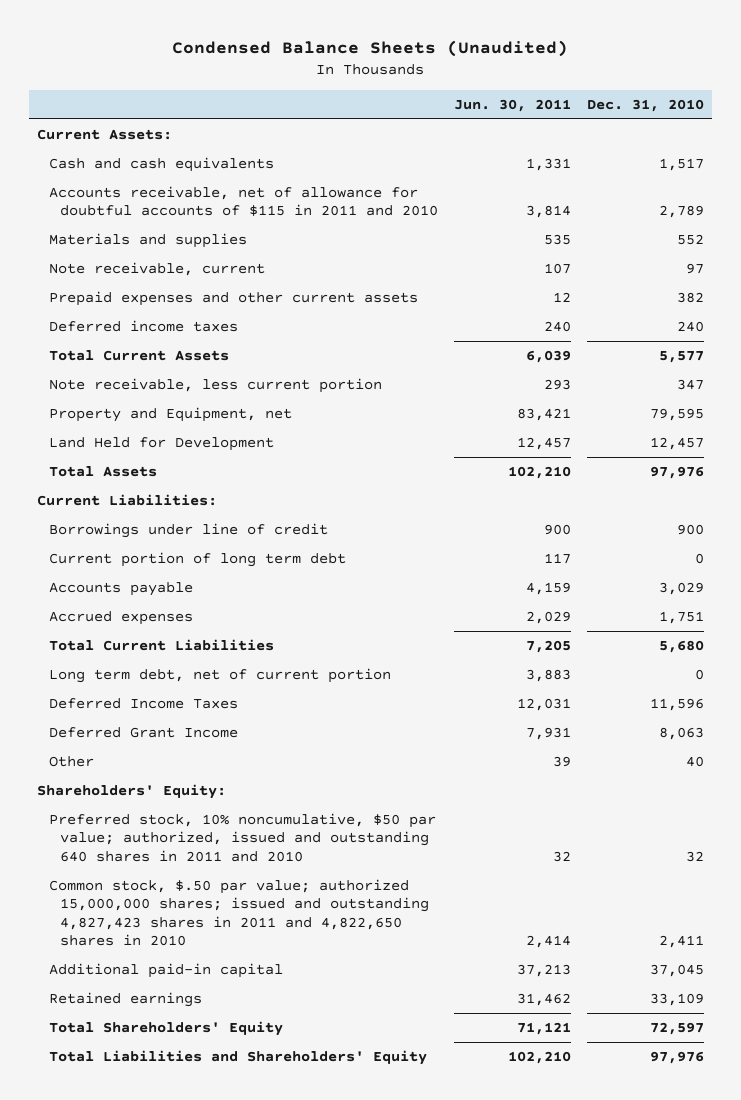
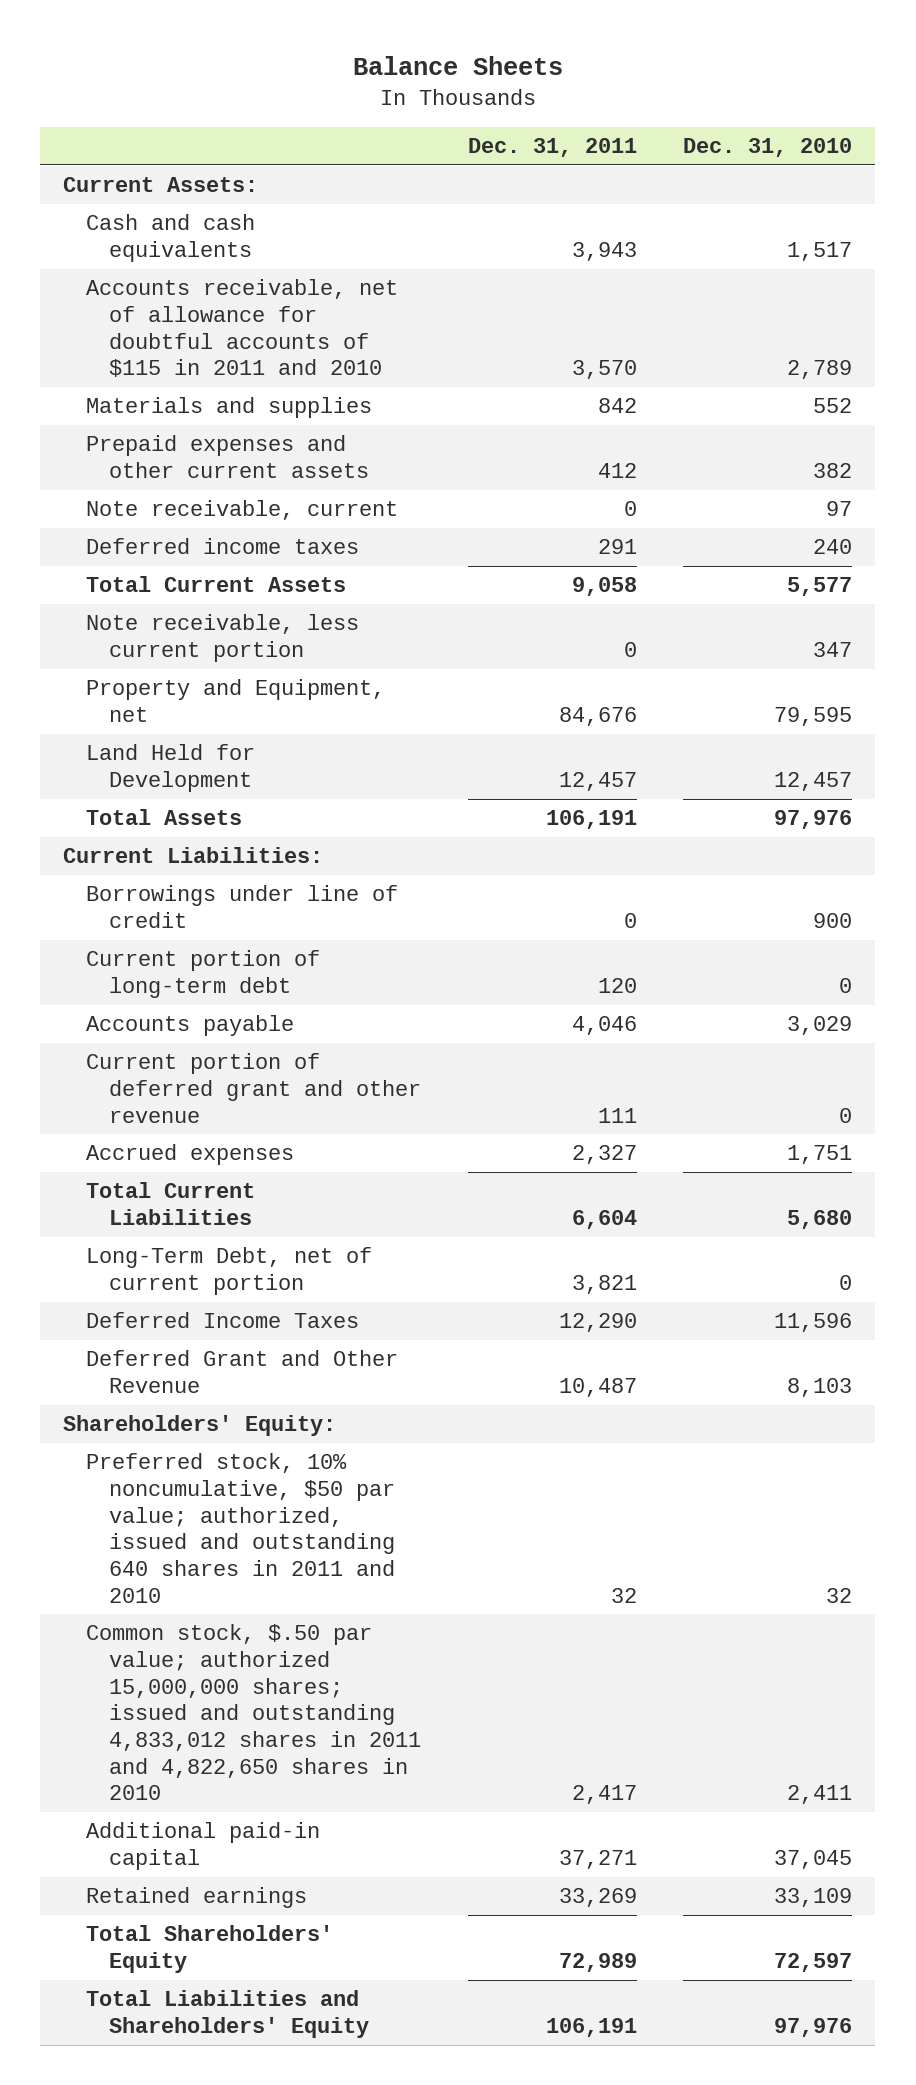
[172,40,569,58] Condensed Balance Sheets (Unaudited) -> [352,55,563,75] Balance Sheets
[454,98,572,112] Jun. 30, 2011 -> none
none -> [467,138,637,158] Dec. 31, 2011
[48,262,265,277] Note receivable, current -> [86,500,399,521] Note receivable, current
[48,552,346,568] Current portion of long term debt -> [86,950,321,999] Current portion of long-term debt
none -> [86,1053,422,1123] Current portion of deferred grant and other revenue
[48,668,391,684] Long term debt, net of current portion -> [86,1247,373,1296] Long-Term Debt, net of current portion
[48,727,238,739] Deferred Grant Income -> none
[48,756,94,768] Other -> none
none -> [86,1350,399,1394] Deferred Grant and Other Revenue
[48,879,430,946] Common stock, $.50 par value; authorized 15,000,000 shares; issued and outstanding 4,827,423 shares in 2011 and 4,822,650 shares in 2010 -> [86,1624,422,1801] Common stock, $.50 par value; authorized 15,000,000 shares; issued and outstanding 4,833,012 shares in 2011 and 4,822,650 shares in 2010

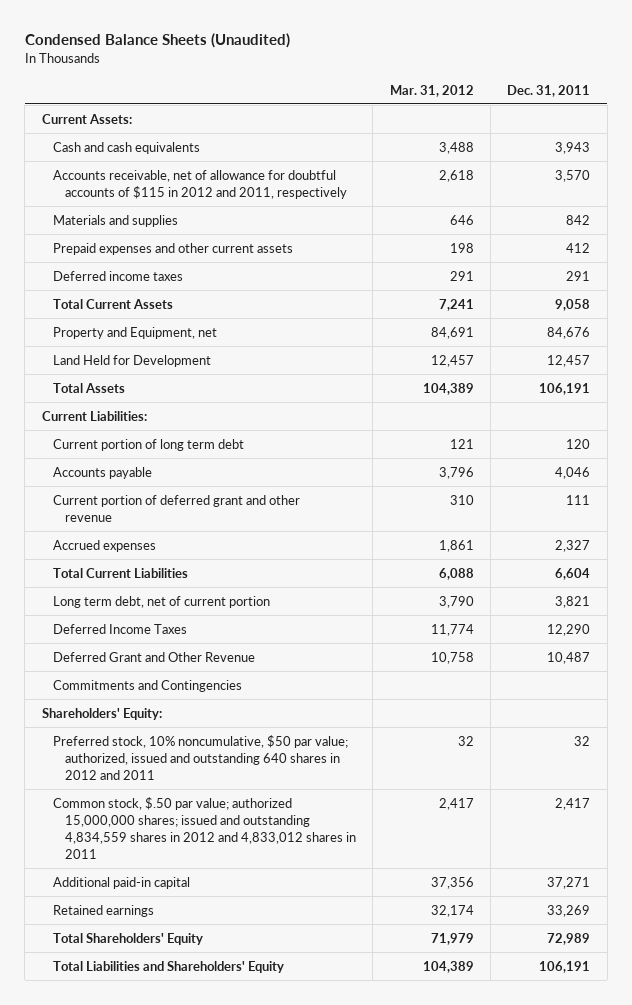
[352,55,563,75] Balance Sheets -> [24,33,290,49] Condensed Balance Sheets (Unaudited)
[683,138,853,158] Dec. 31, 2010 -> none
none -> [389,84,474,97] Mar. 31, 2012
[86,279,399,378] Accounts receivable, net of allowance for doubtful accounts of $115 in 2011 and 2010 -> [53,169,347,199] Accounts receivable, net of allowance for doubtful accounts of $115 in 2012 and 2011, respectively
[86,500,399,521] Note receivable, current -> none
[86,614,360,663] Note receivable, less current portion -> none
[86,885,399,929] Borrowings under line of credit -> none
[86,950,321,999] Current portion of long-term debt -> [53,438,245,451] Current portion of long term debt
[86,1247,373,1296] Long-Term Debt, net of current portion -> [53,595,271,608] Long term debt, net of current portion
none -> [53,679,243,692] Commitments and Contingencies
[86,1453,396,1603] Preferred stock, 10% noncumulative, $50 par value; authorized, issued and outstanding 640 shares in 2011 and 2010 -> [53,734,349,780] Preferred stock, 10% noncumulative, $50 par value; authorized, issued and outstanding 640 shares in 2012 and 2011
[86,1624,422,1801] Common stock, $.50 par value; authorized 15,000,000 shares; issued and outstanding 4,833,012 shares in 2011 and 4,822,650 shares in 2010 -> [53,796,356,859] Common stock, $.50 par value; authorized 15,000,000 shares; issued and outstanding 4,834,559 shares in 2012 and 4,833,012 shares in 2011

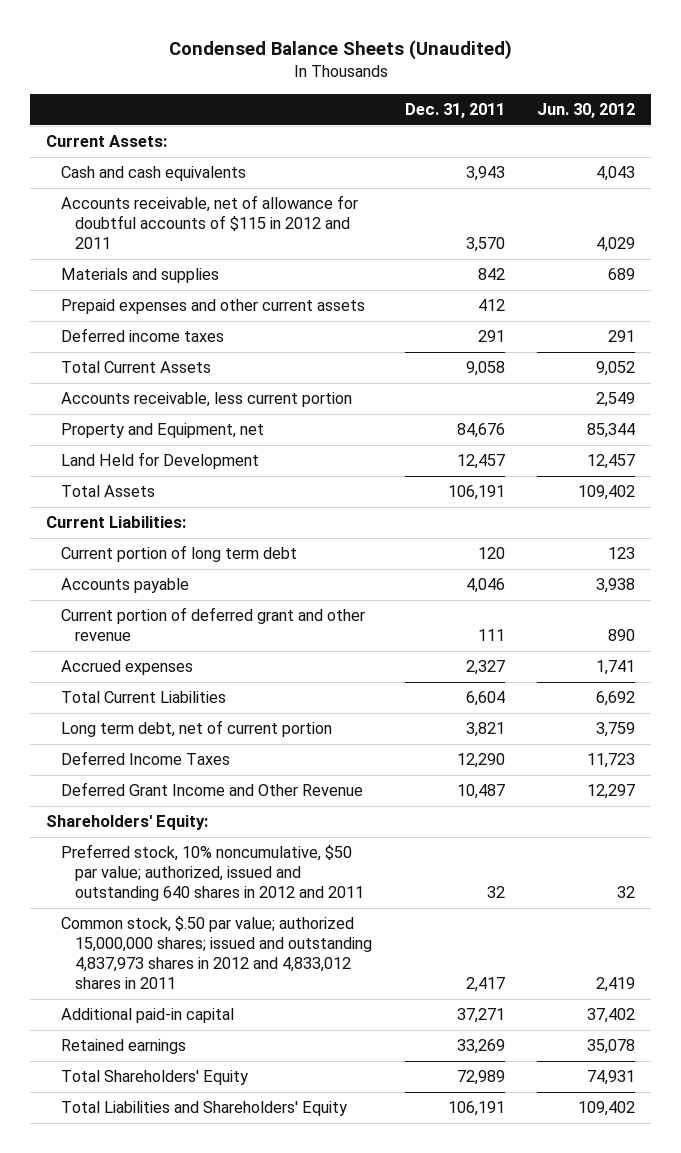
[389,84,474,97] Mar. 31, 2012 -> none
none -> [536,103,635,119] Jun. 30, 2012
[53,169,347,199] Accounts receivable, net of allowance for doubtful accounts of $115 in 2012 and 2011, respectively -> [60,195,358,250] Accounts receivable, net of allowance for doubtful accounts of $115 in 2012 and 2011
none -> [60,392,352,408] Accounts receivable, less current portion
[53,679,243,692] Commitments and Contingencies -> none
[53,651,256,662] Deferred Grant and Other Revenue -> [60,782,363,797] Deferred Grant Income and Other Revenue
[53,796,356,859] Common stock, $.50 par value; authorized 15,000,000 shares; issued and outstanding 4,834,559 shares in 2012 and 4,833,012 shares in 2011 -> [60,916,373,990] Common stock, $.50 par value; authorized 15,000,000 shares; issued and outstanding 4,837,973 shares in 2012 and 4,833,012 shares in 2011

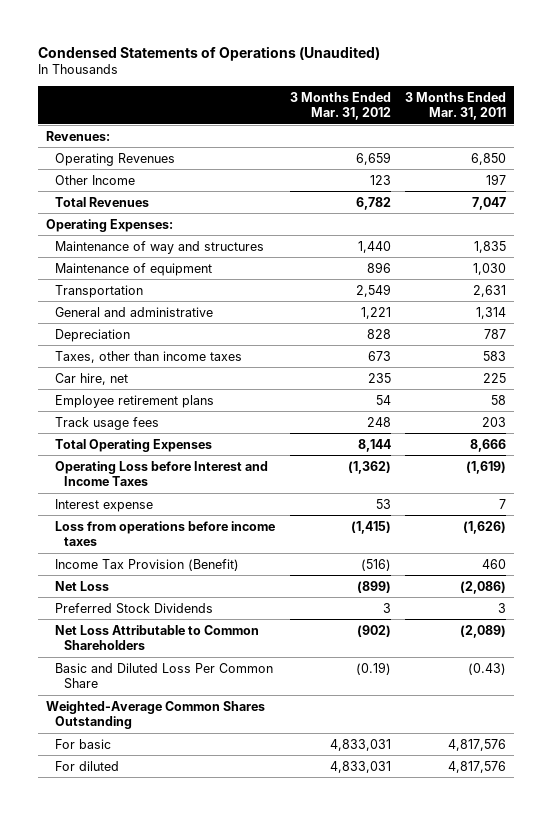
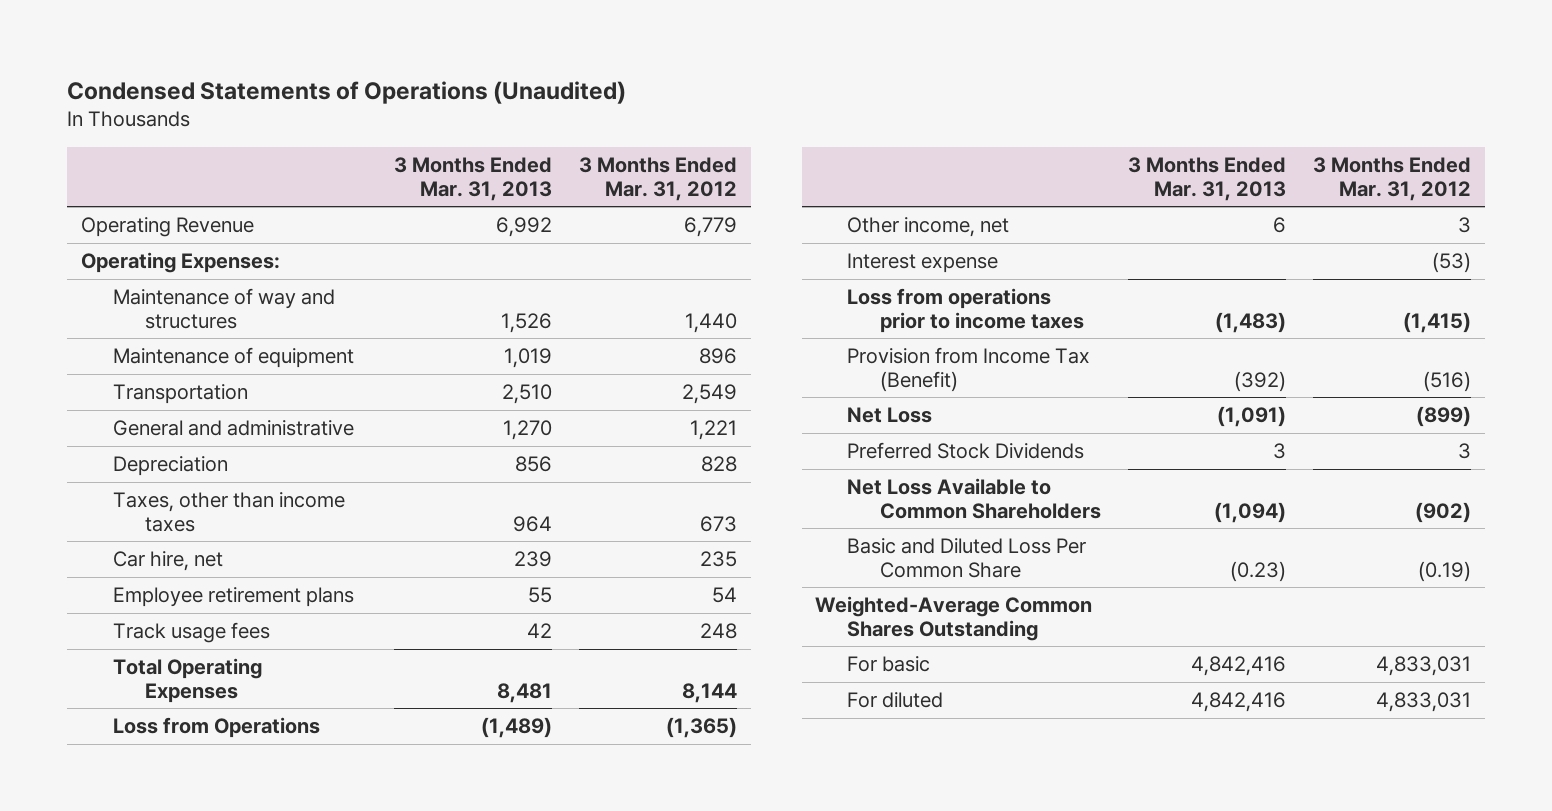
[405,92,507,121] 3 Months Ended Mar. 31, 2011 -> none
none -> [393,156,552,201] 3 Months Ended Mar. 31, 2013
[45,130,110,141] Revenues: -> none
[54,174,135,185] Other Income -> none
[54,196,149,207] Total Revenues -> none
[54,152,175,166] Operating Revenues -> [81,217,255,238] Operating Revenue
[355,151,391,165] 6,659 -> [684,217,738,238] 6,779
[54,460,268,486] Operating Loss before Interest and Income Taxes -> none
none -> [113,717,321,739] Loss from Operations
none -> [847,217,1010,238] Other income, net
[375,498,391,509] 53 -> [1432,252,1472,274] (53)
[54,520,275,546] Loss from operations before income taxes -> [847,288,1084,333] Loss from operations prior to income taxes
[54,558,239,571] Income Tax Provision (Benefit) -> [847,347,1091,392] Provision from Income Tax (Benefit)
[54,624,259,650] Net Loss Attributable to Common Shareholders -> [847,478,1101,519] Net Loss Available to Common Shareholders

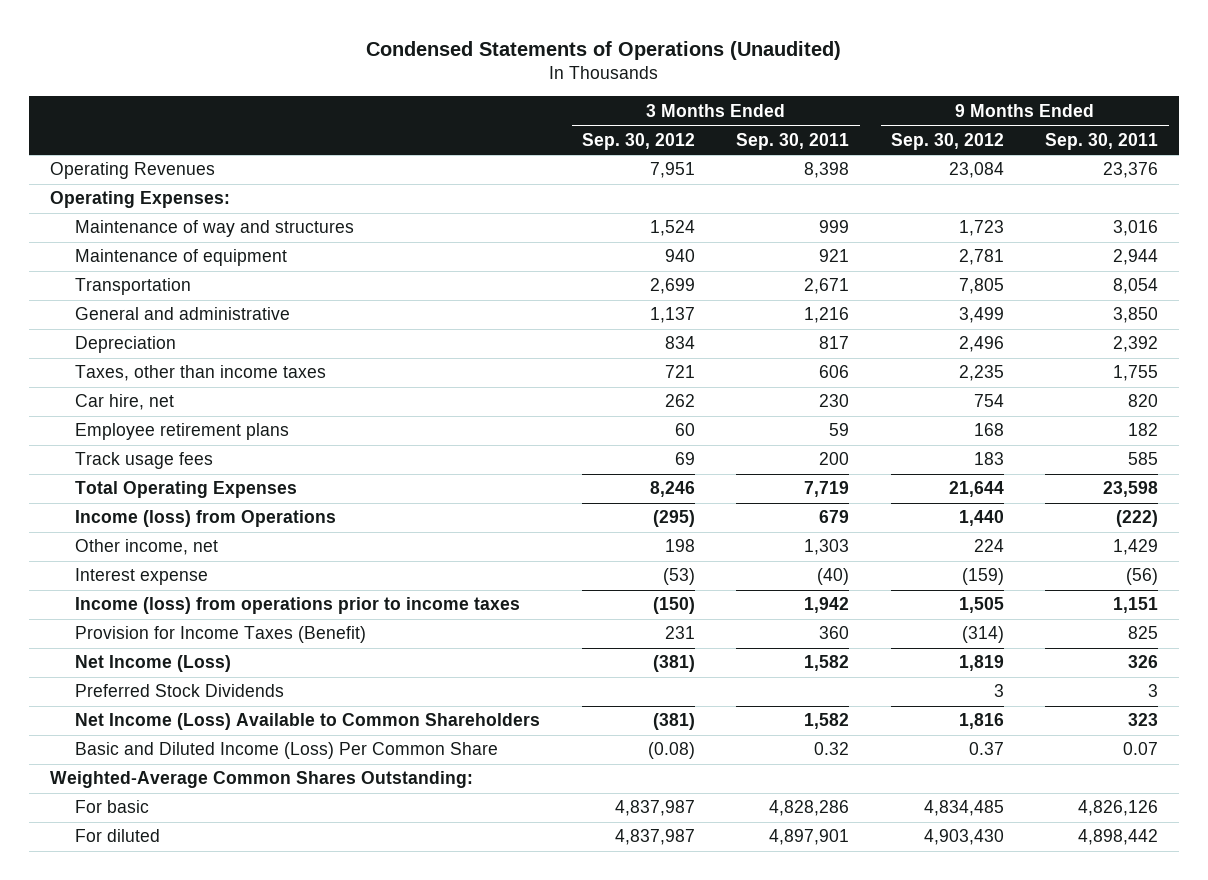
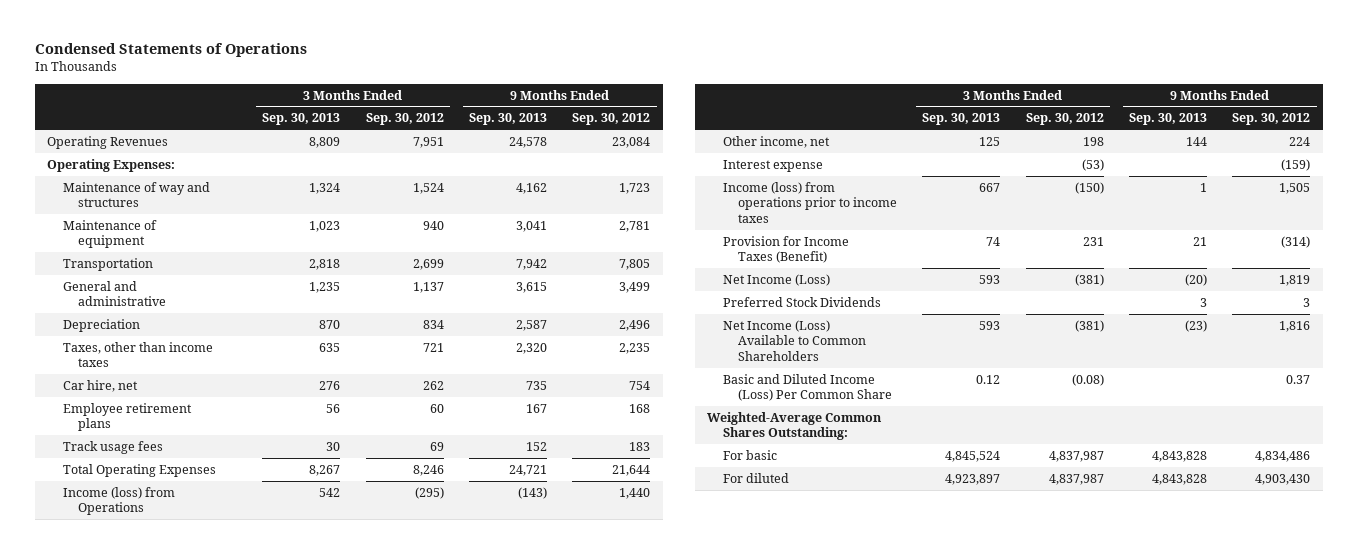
[365,40,841,60] Condensed Statements of Operations (Unaudited) -> [34,43,307,58] Condensed Statements of Operations
[736,132,850,150] Sep. 30, 2011 -> none
[1045,132,1159,150] Sep. 30, 2011 -> none
none -> [262,113,341,126] Sep. 30, 2013
none -> [469,113,548,126] Sep. 30, 2013
[923,800,1004,817] 4,834,485 -> [1255,450,1311,462] 4,834,486

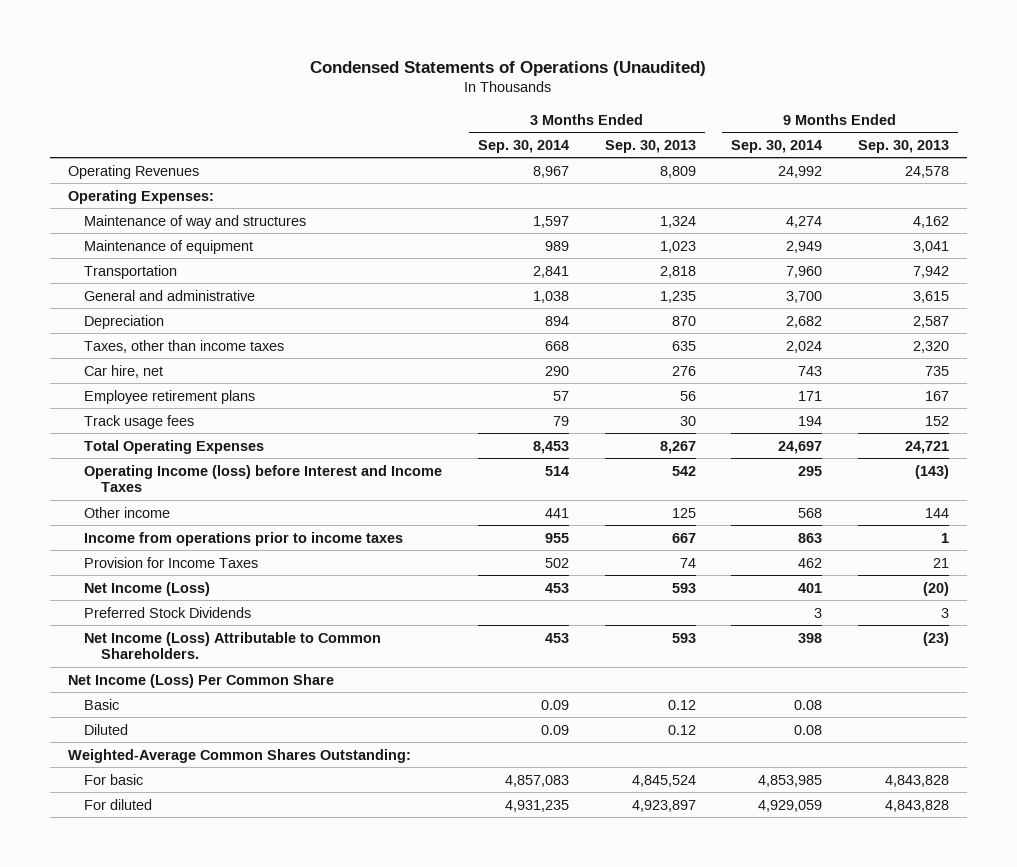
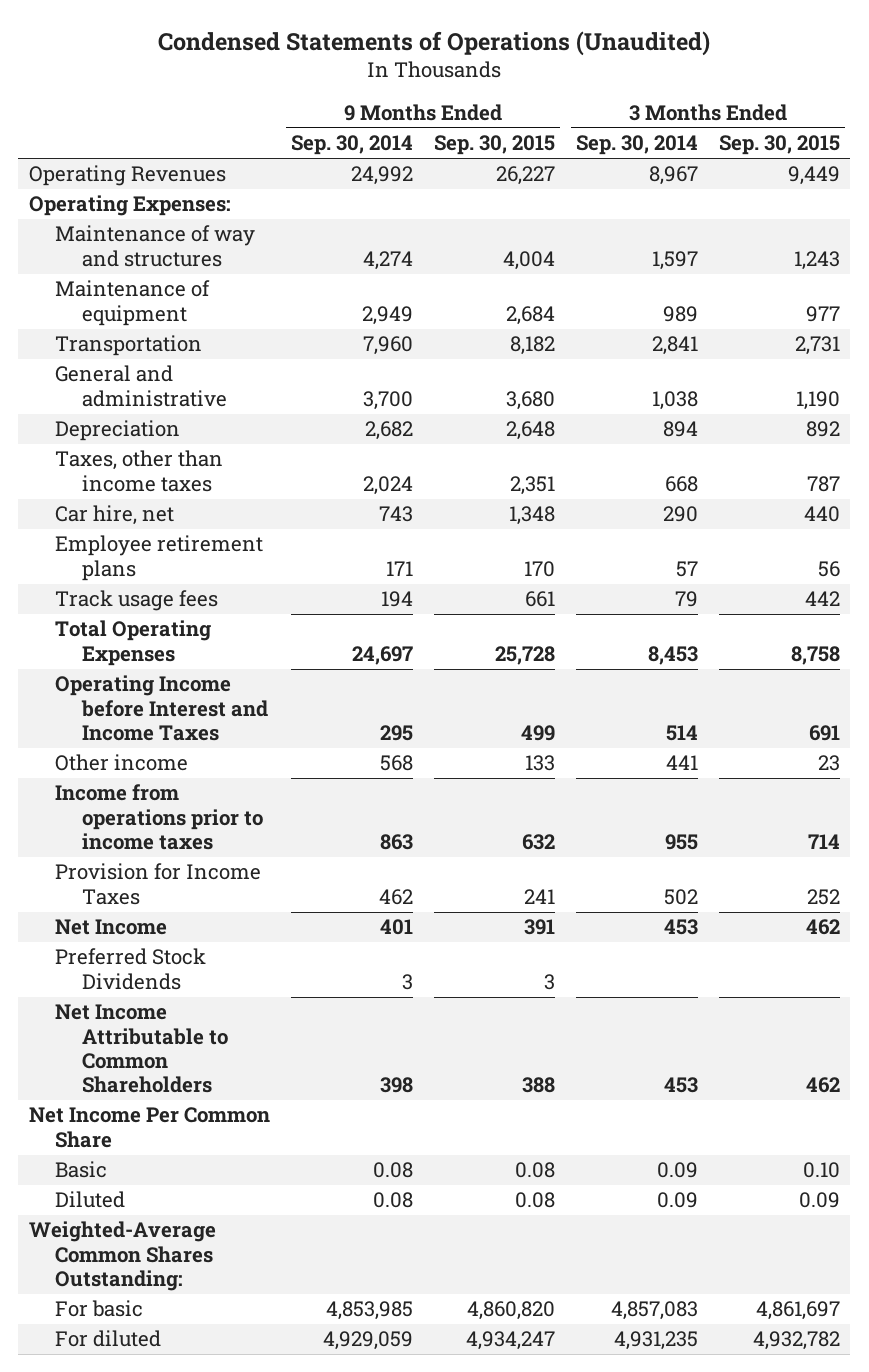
[604,139,696,153] Sep. 30, 2013 -> none
[858,139,950,153] Sep. 30, 2013 -> none
none -> [433,135,555,156] Sep. 30, 2015
none -> [718,135,840,156] Sep. 30, 2015
[84,464,443,493] Operating Income (loss) before Interest and Income Taxes -> [55,675,268,741] Operating Income before Interest and Income Taxes
[84,581,211,596] Net Income (Loss) -> [55,919,168,936] Net Income
[84,631,382,660] Net Income (Loss) Attributable to Common Shareholders. -> [55,1004,228,1094] Net Income Attributable to Common Shareholders
[67,673,334,688] Net Income (Loss) Per Common Share -> [28,1107,270,1148] Net Income Per Common Share

